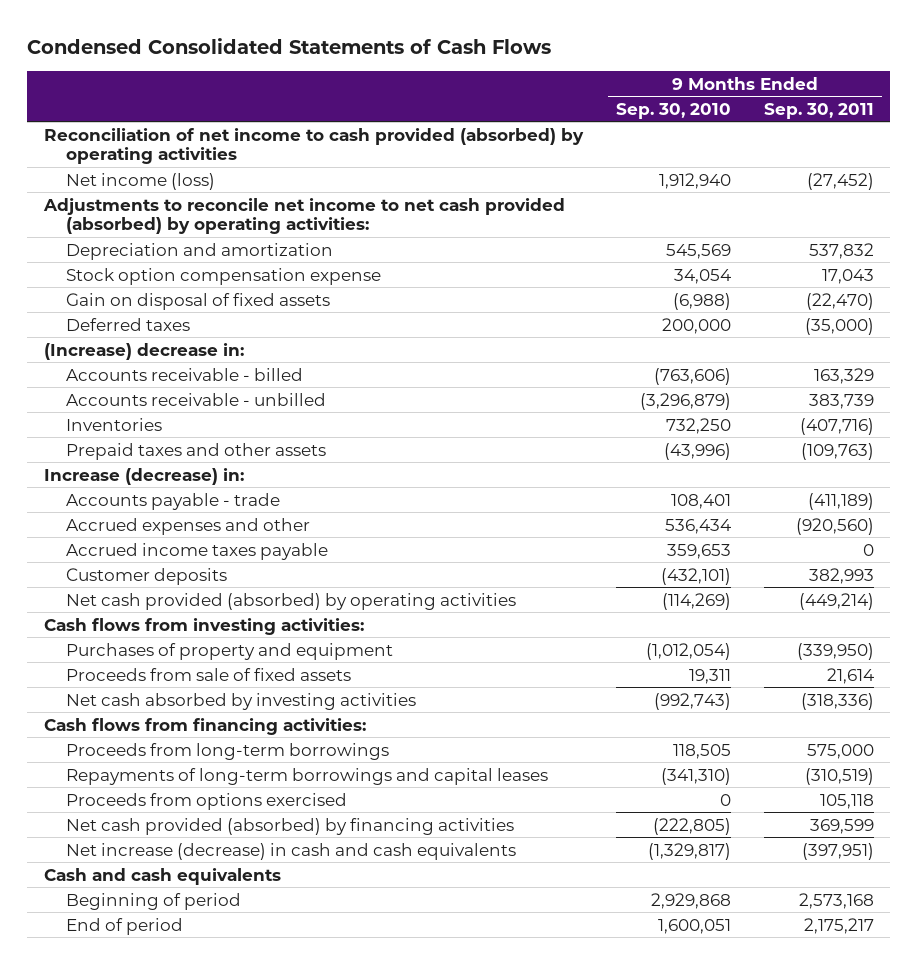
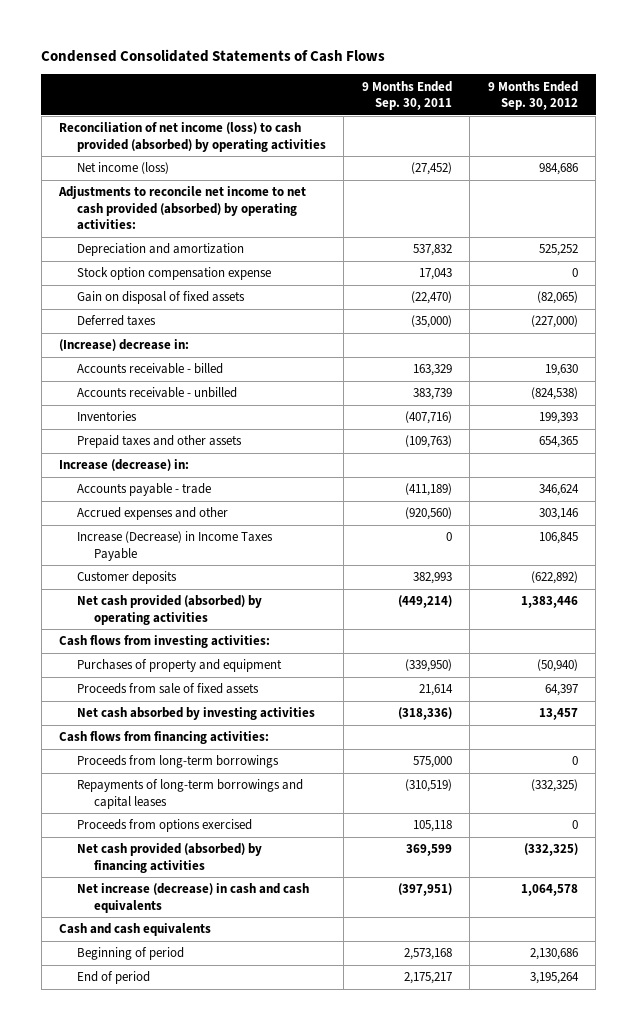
[615,102,731,119] Sep. 30, 2010 -> none
none -> [487,80,578,110] 9 Months Ended Sep. 30, 2012
[43,127,584,165] Reconciliation of net income to cash provided (absorbed) by operating activities -> [59,122,326,152] Reconciliation of net income (loss) to cash provided (absorbed) by operating activities
[65,542,328,560] Accrued income taxes payable -> [76,531,273,561] Increase (Decrease) in Income Taxes Payable

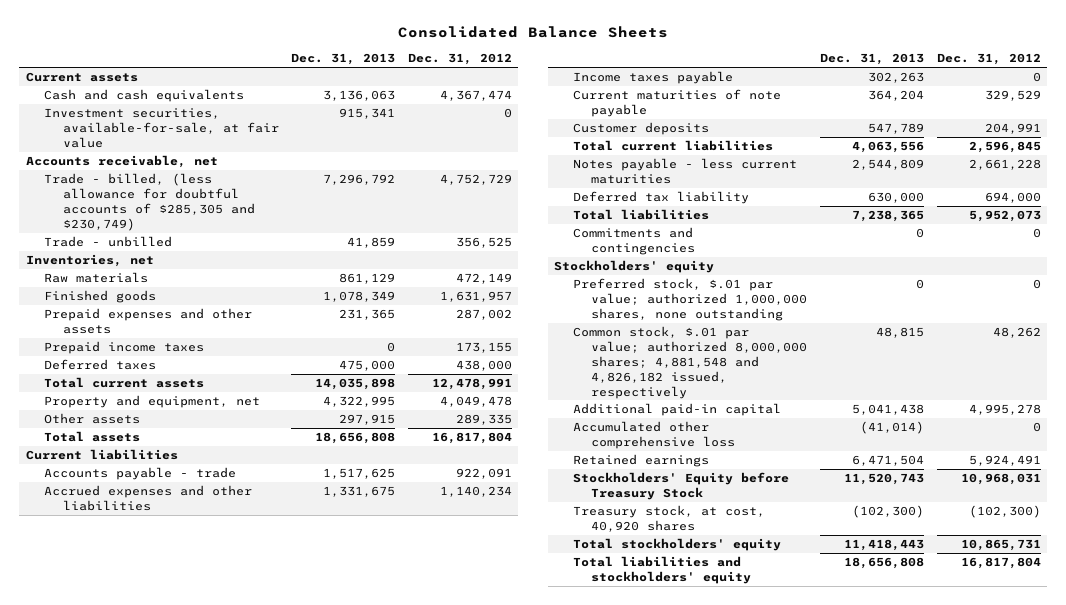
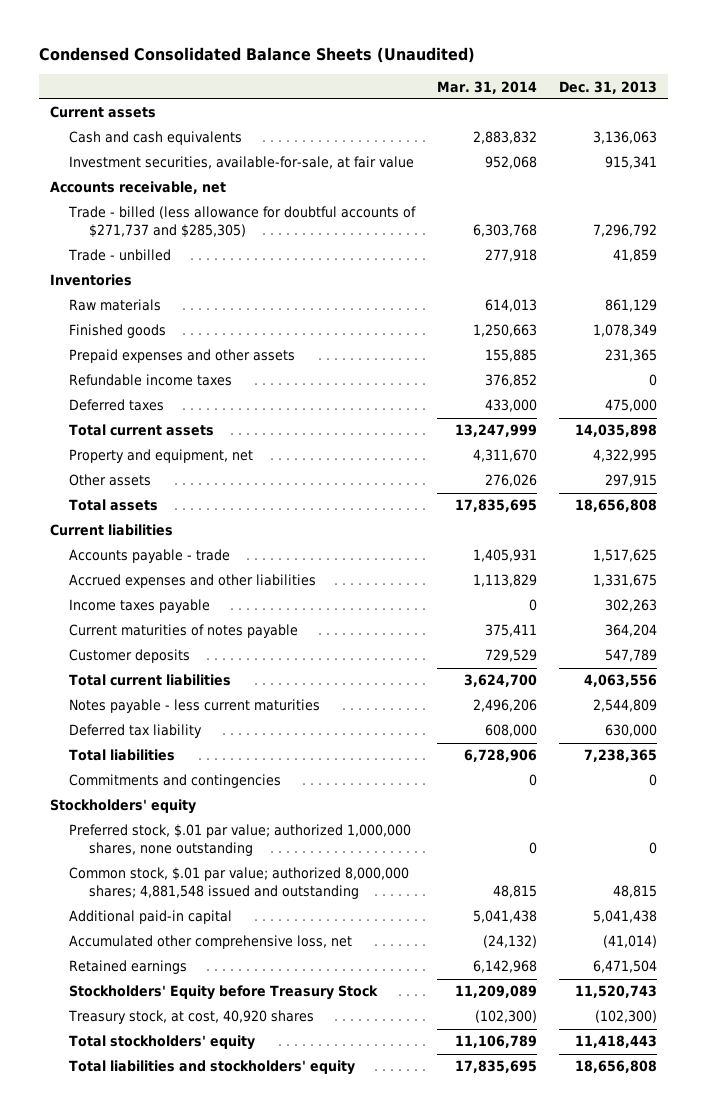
[398,26,669,39] Consolidated Balance Sheets -> [38,47,475,64] Condensed Consolidated Balance Sheets (Unaudited)
[408,53,513,66] Dec. 31, 2012 -> none
none -> [437,80,538,94] Mar. 31, 2014
[44,173,255,231] Trade - billed, (less allowance for doubtful accounts of $285,305 and $230,749) -> [68,206,417,239] Trade - billed (less allowance for doubtful accounts of $271,737 and $285,305)
[25,254,154,268] Inventories, net -> [49,274,132,287] Inventories
[44,341,205,355] Prepaid income taxes -> [69,374,233,387] Refundable income taxes
[572,89,781,117] Current maturities of note payable -> [69,624,299,639] Current maturities of notes payable
[572,326,808,399] Common stock, $.01 par value; authorized 8,000,000 shares; 4,881,548 and 4,826,182 issued, respectively -> [69,867,410,900] Common stock, $.01 par value; authorized 8,000,000 shares; 4,881,548 issued and outstanding
[572,421,736,449] Accumulated other comprehensive loss -> [69,935,353,950] Accumulated other comprehensive loss, net

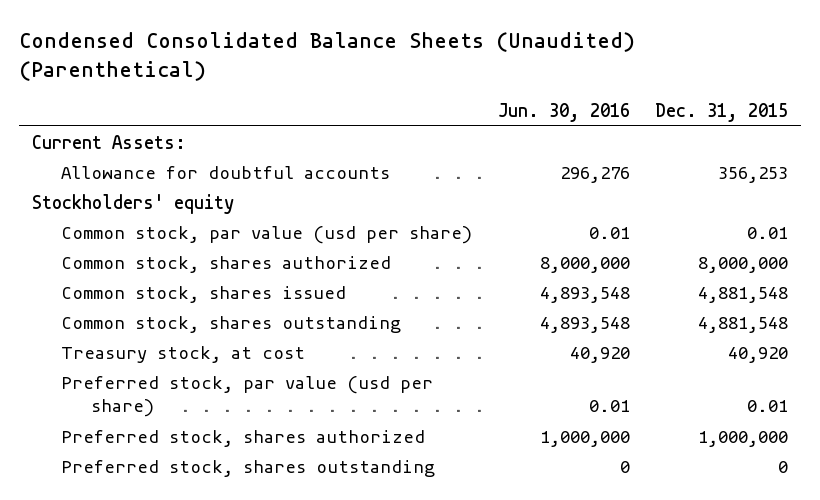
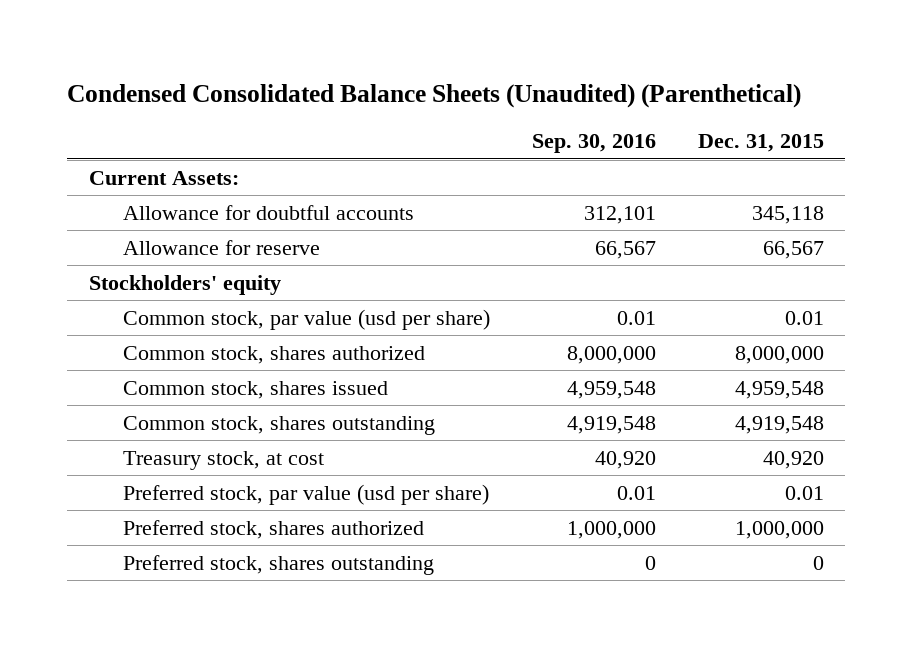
[497,103,630,123] Jun. 30, 2016 -> none
none -> [532,134,657,154] Sep. 30, 2016
[717,166,788,183] 356,253 -> [752,205,825,224] 345,118
none -> [123,239,321,255] Allowance for reserve
[697,286,788,303] 4,881,548 -> [735,380,825,399] 4,959,548
[697,316,788,333] 4,881,548 -> [735,415,825,434] 4,919,548

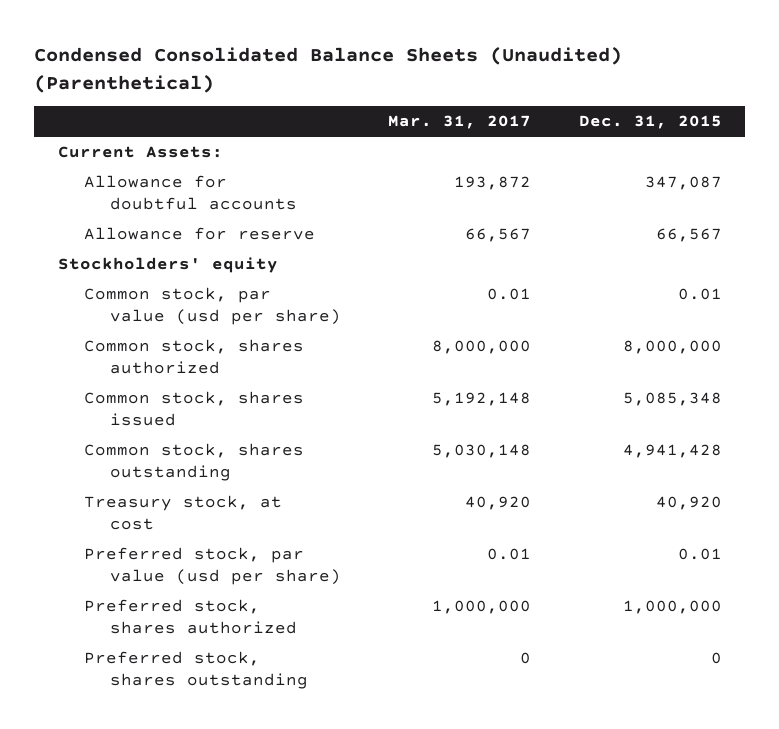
[532,134,657,154] Sep. 30, 2016 -> none
none -> [388,115,532,130] Mar. 31, 2017
[752,205,825,224] 345,118 -> [644,176,722,191] 347,087
[735,380,825,399] 4,959,548 -> [622,392,722,407] 5,085,348
[735,415,825,434] 4,919,548 -> [622,444,722,459] 4,941,428

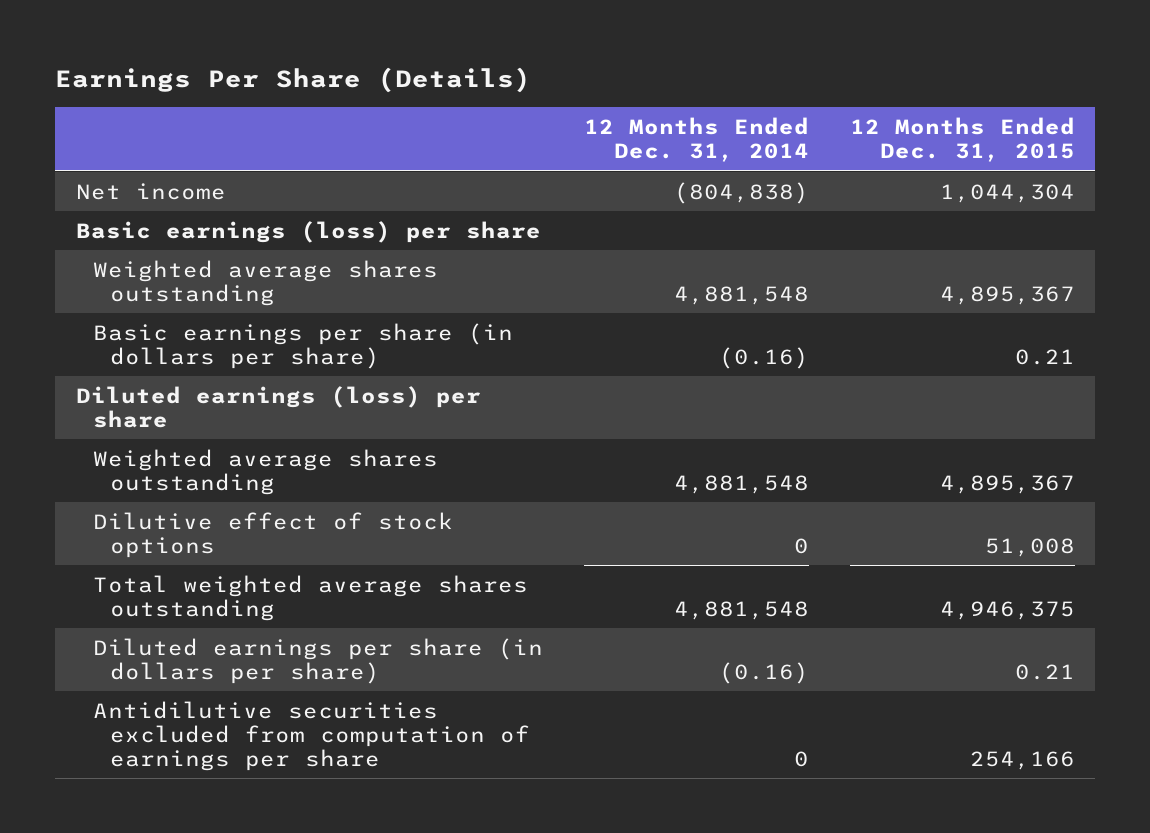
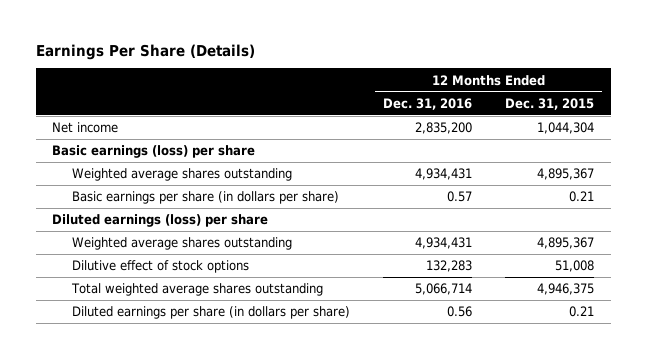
[583,117,809,163] 12 Months Ended Dec. 31, 2014 -> none
none -> [383,97,473,110] Dec. 31, 2016
[92,700,531,772] Antidilutive securities excluded from computation of earnings per share -> none

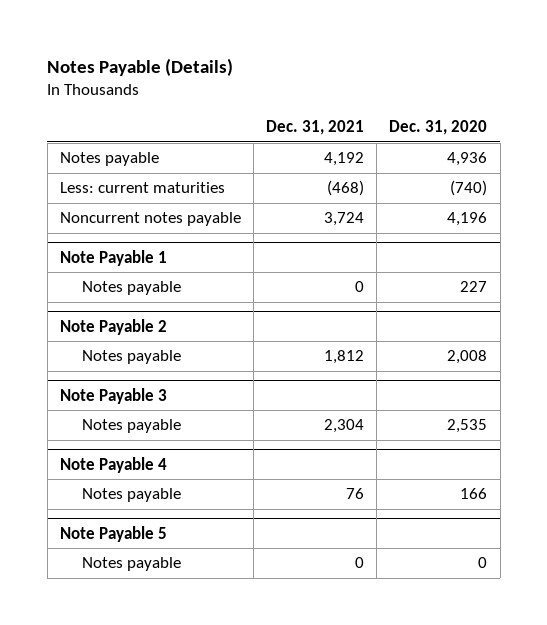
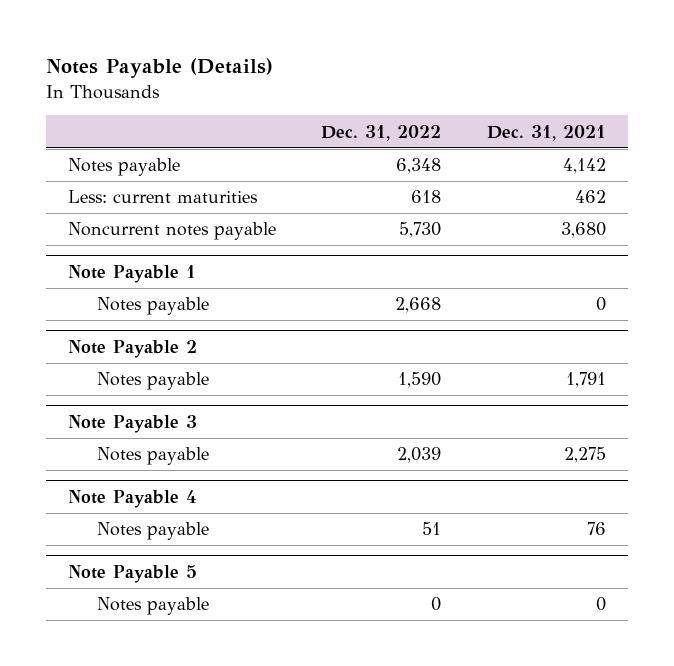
[389,120,488,136] Dec. 31, 2020 -> none
none -> [321,124,442,141] Dec. 31, 2022
[324,152,365,167] 4,192 -> [562,158,606,175] 4,142
[327,180,365,197] (468) -> [574,190,606,204] 462
[324,212,365,227] 3,724 -> [560,222,606,239] 3,680
[324,350,365,365] 1,812 -> [565,372,606,389] 1,791
[324,419,365,434] 2,304 -> [563,447,606,464] 2,275

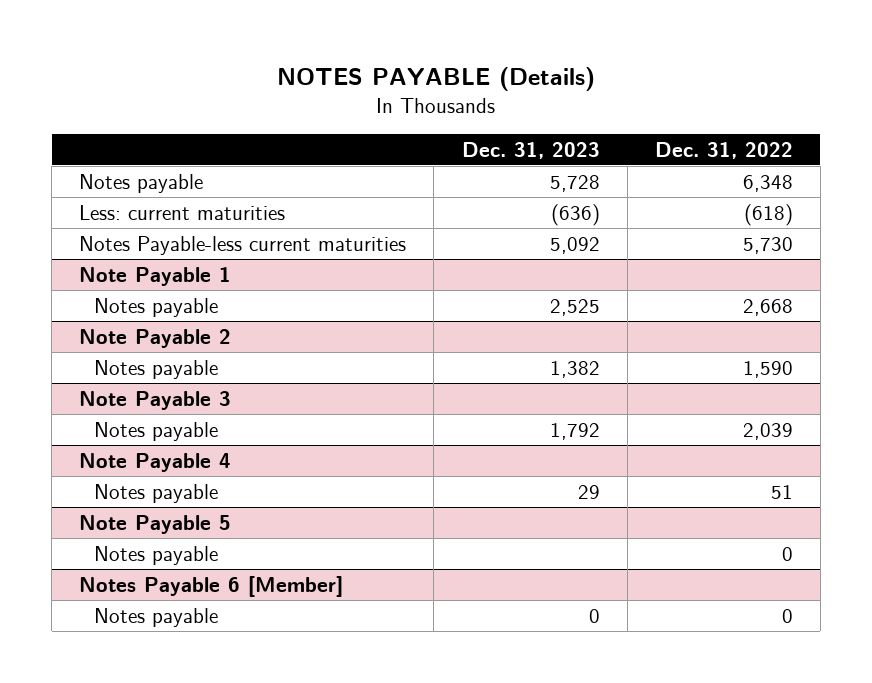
[45,58,273,79] Notes Payable (Details) -> [277,66,596,91] NOTES PAYABLE (Details)
[486,124,606,141] Dec. 31, 2021 -> none
none -> [461,141,600,159] Dec. 31, 2023
[411,190,442,204] 618 -> [743,203,793,226] (618)
[68,222,277,241] Noncurrent notes payable -> [79,235,407,255] Notes Payable-less current maturities
none -> [79,575,344,597] Notes Payable 6 [Member]
none -> [94,607,219,627] Notes payable

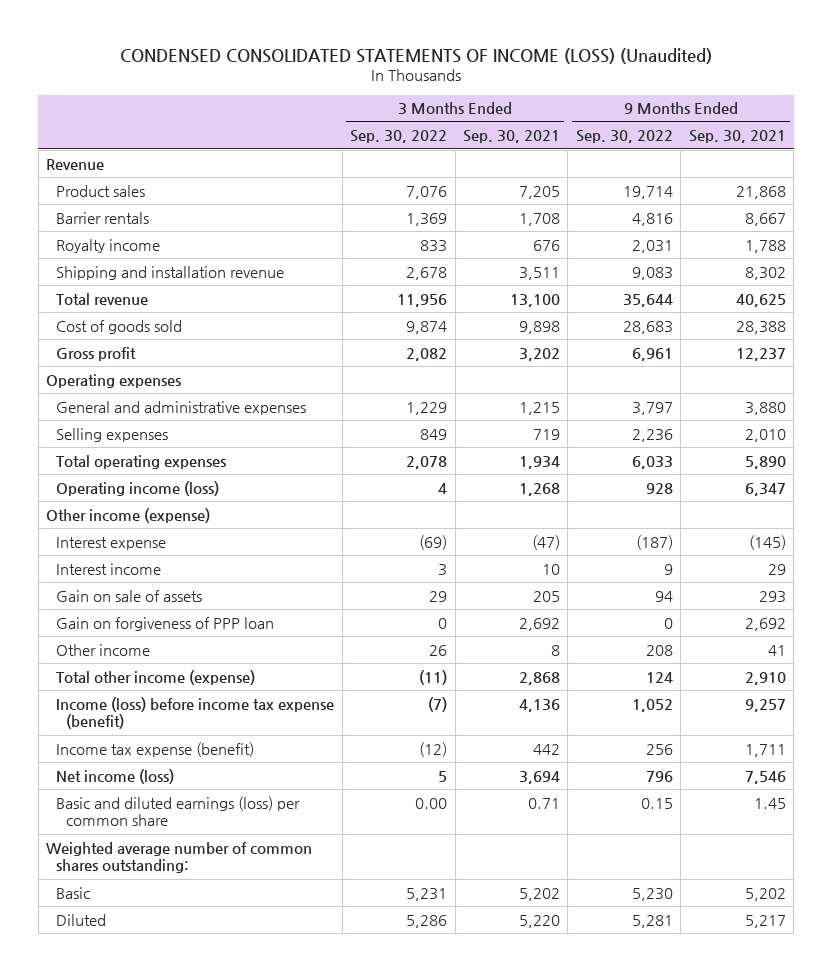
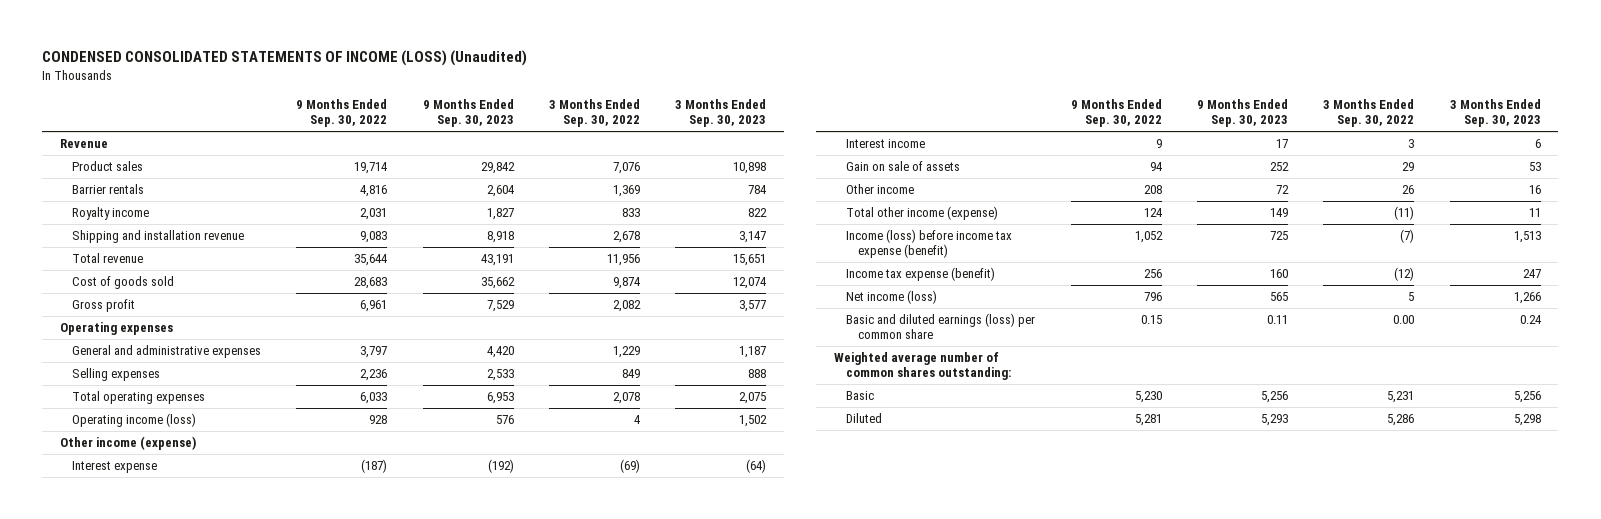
[462,130,560,144] Sep. 30, 2021 -> none
[688,130,786,144] Sep. 30, 2021 -> none
none -> [422,99,514,128] 9 Months Ended Sep. 30, 2023
none -> [675,99,767,128] 3 Months Ended Sep. 30, 2023
[56,616,275,631] Gain on forgiveness of PPP loan -> none

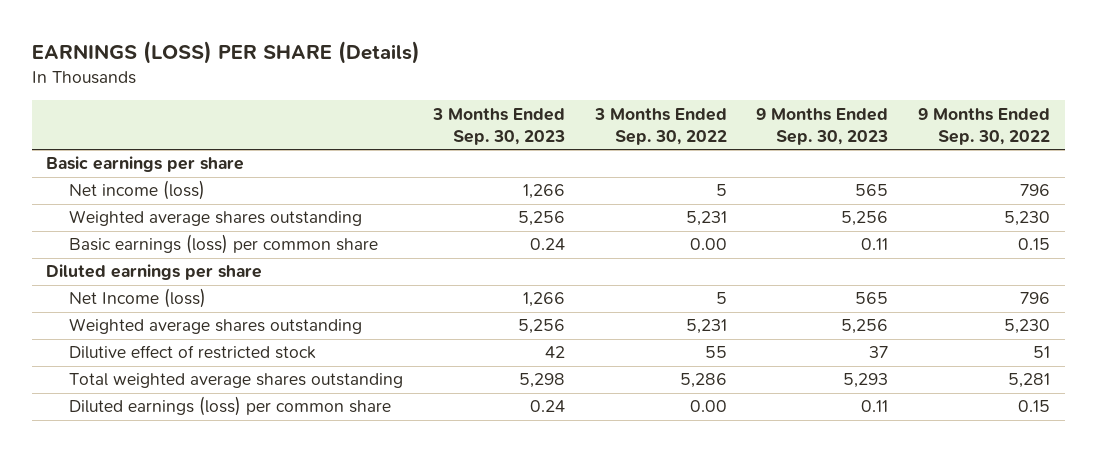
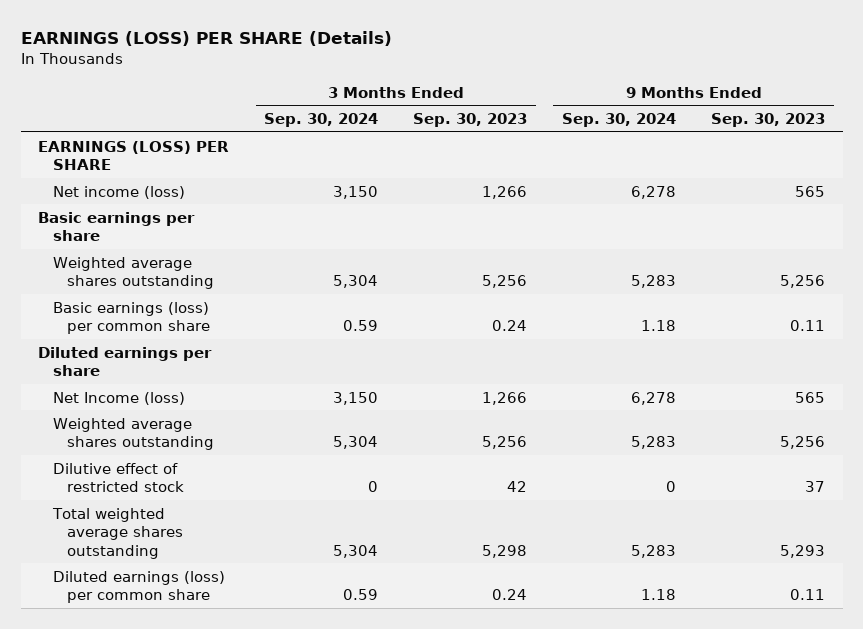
[593,107,727,145] 3 Months Ended Sep. 30, 2022 -> none
[918,107,1051,145] 9 Months Ended Sep. 30, 2022 -> none
none -> [264,113,379,128] Sep. 30, 2024
none -> [562,113,677,128] Sep. 30, 2024
none -> [38,140,230,171] EARNINGS (LOSS) PER SHARE
[46,156,245,173] Basic earnings per share -> [38,211,196,242] Basic earnings per share

